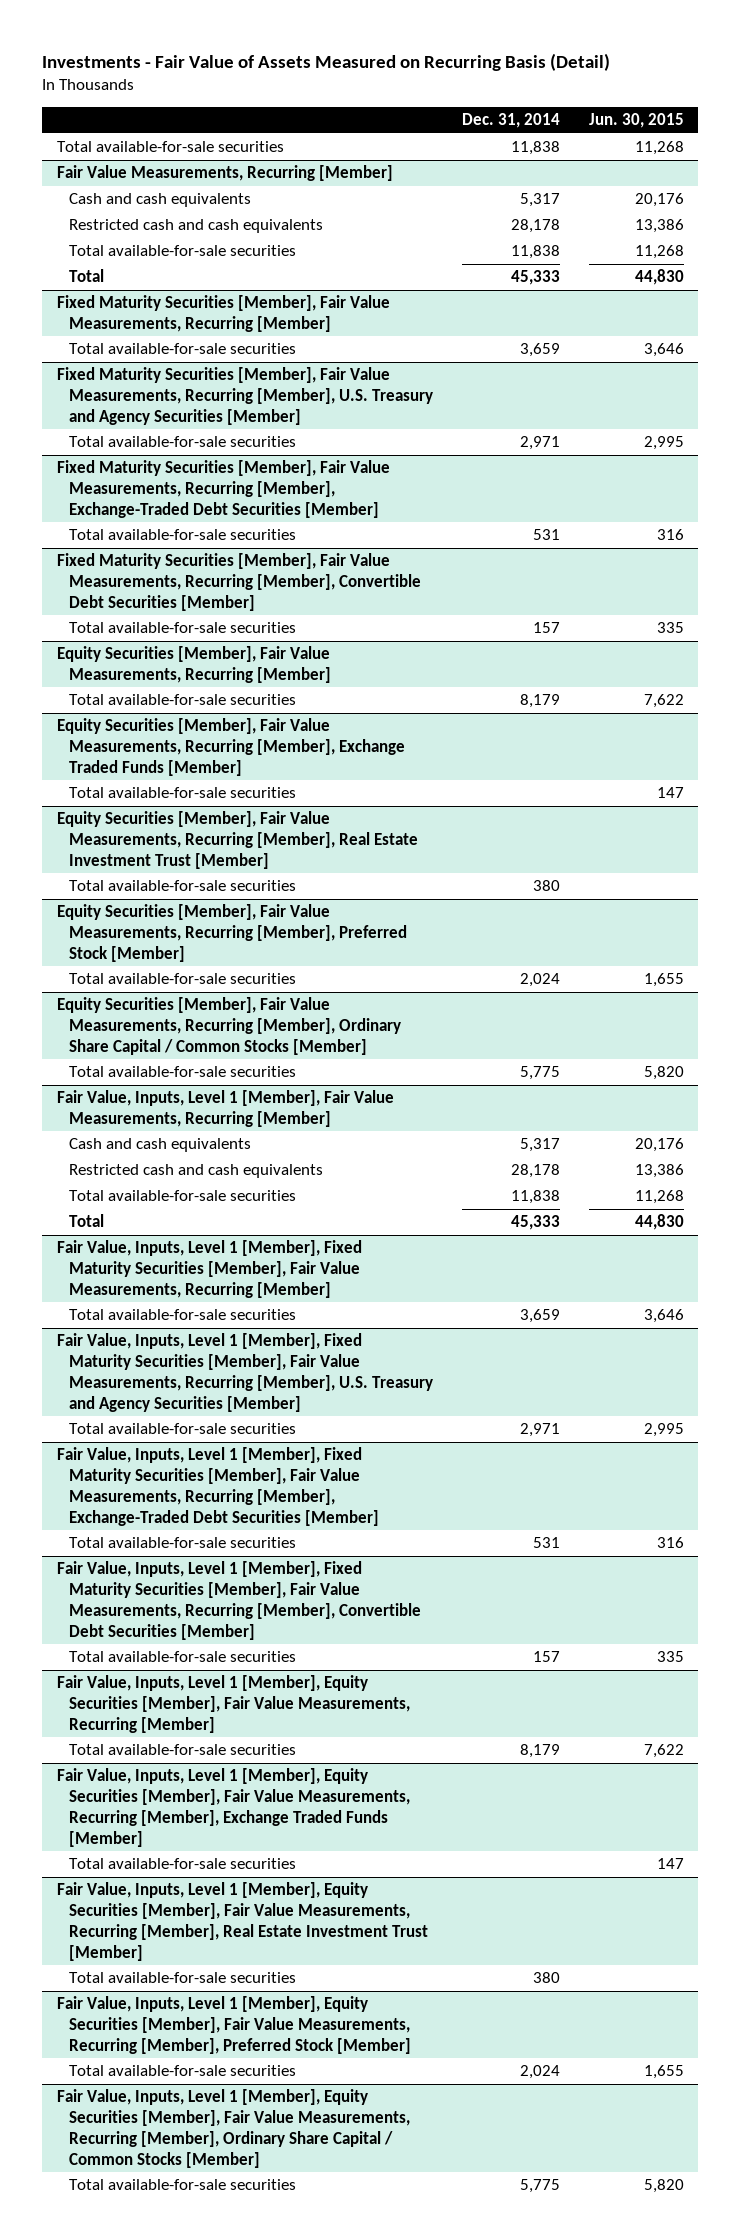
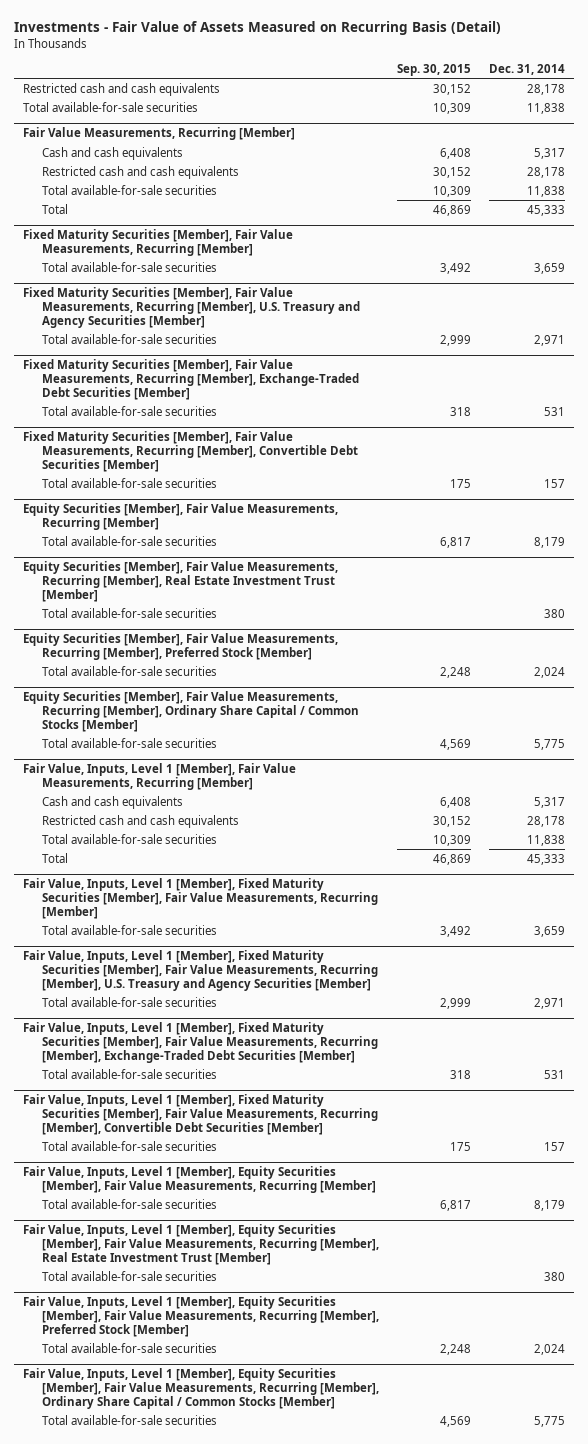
[588,113,684,129] Jun. 30, 2015 -> none
none -> [396,64,471,77] Sep. 30, 2015
none -> [23,82,221,96] Restricted cash and cash equivalents
[56,718,406,776] Equity Securities [Member], Fair Value Measurements, Recurring [Member], Exchange Traded Funds [Member] -> none
[69,787,297,799] Total available-for-sale securities -> none
[56,1768,411,1847] Fair Value, Inputs, Level 1 [Member], Equity Securities [Member], Fair Value Measurements, Recurring [Member], Exchange Traded Funds [Member] -> none
[69,1858,297,1870] Total available-for-sale securities -> none

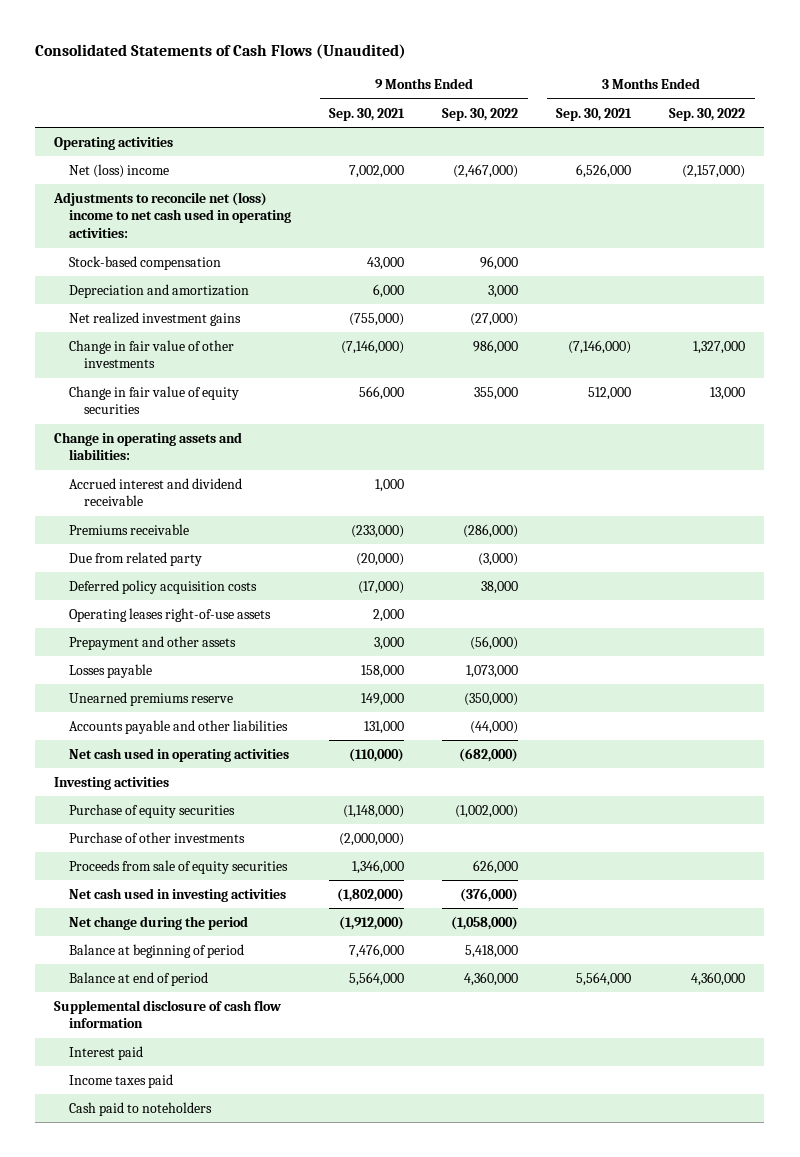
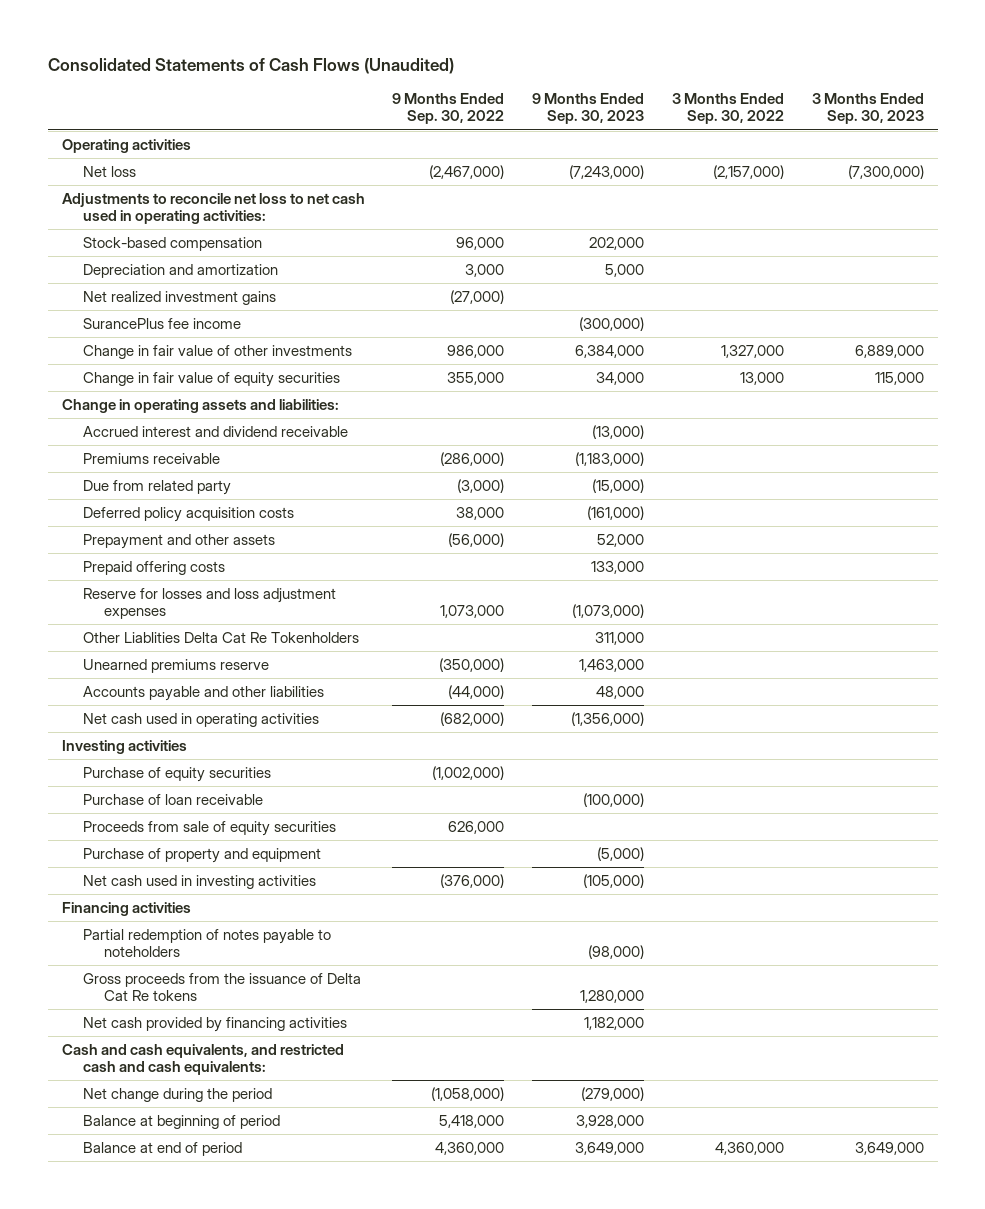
[329,107,406,121] Sep. 30, 2021 -> none
[556,107,633,121] Sep. 30, 2021 -> none
none -> [532,93,645,125] 9 Months Ended Sep. 30, 2023
none -> [811,93,924,125] 3 Months Ended Sep. 30, 2023
[69,163,170,178] Net (loss) income -> [82,165,136,177] Net loss
[53,191,292,239] Adjustments to reconcile net (loss) income to net cash used in operating activities: -> [61,192,365,225] Adjustments to reconcile net loss to net cash used in operating activities:
none -> [82,317,241,329] SurancePlus fee income
[69,607,272,622] Operating leases right-of-use assets -> none
none -> [82,560,225,575] Prepaid offering costs
[69,663,153,678] Losses payable -> [82,587,336,620] Reserve for losses and loss adjustment expenses
none -> [82,631,359,643] Other Liablities Delta Cat Re Tokenholders
[69,831,246,843] Purchase of other investments -> none
none -> [82,793,263,805] Purchase of loan receivable
none -> [82,847,321,863] Purchase of property and equipment
none -> [61,901,191,916] Financing activities
none -> [82,928,331,958] Partial redemption of notes payable to noteholders
none -> [82,972,361,1002] Gross proceeds from the issuance of Delta Cat Re tokens
none -> [82,1016,347,1032] Net cash provided by financing activities
none -> [61,1043,344,1076] Cash and cash equivalents, and restricted cash and cash equivalents:
[54,999,282,1029] Supplemental disclosure of cash flow information -> none
[69,1045,144,1060] Interest paid -> none
[69,1073,174,1088] Income taxes paid -> none
[69,1101,213,1116] Cash paid to noteholders -> none

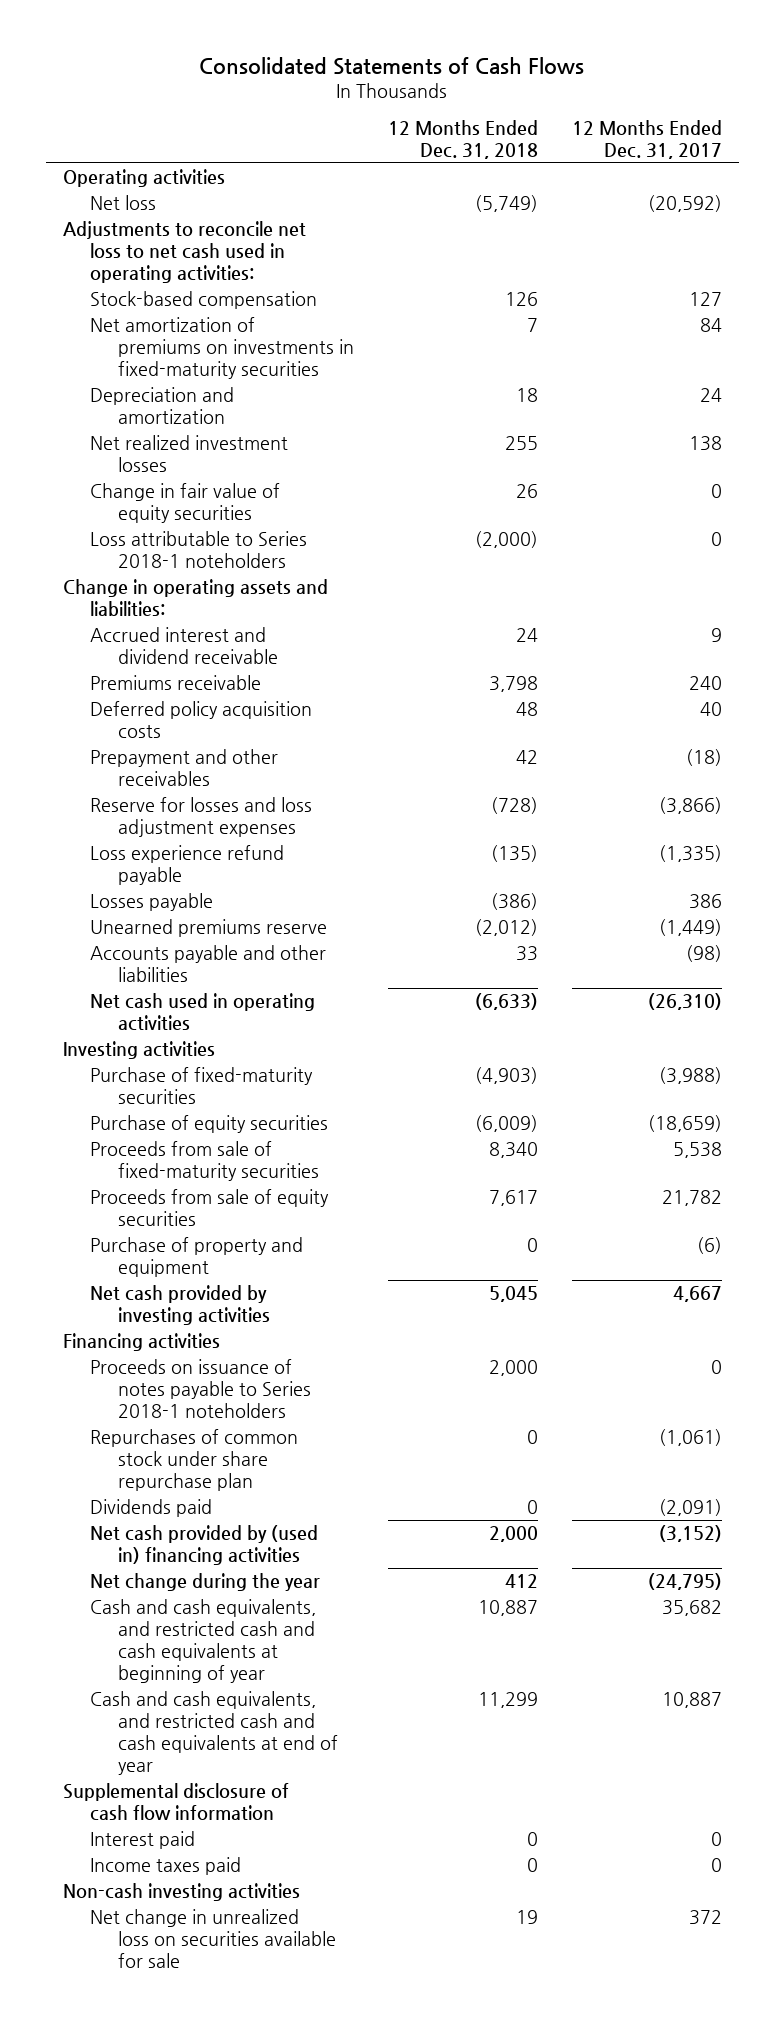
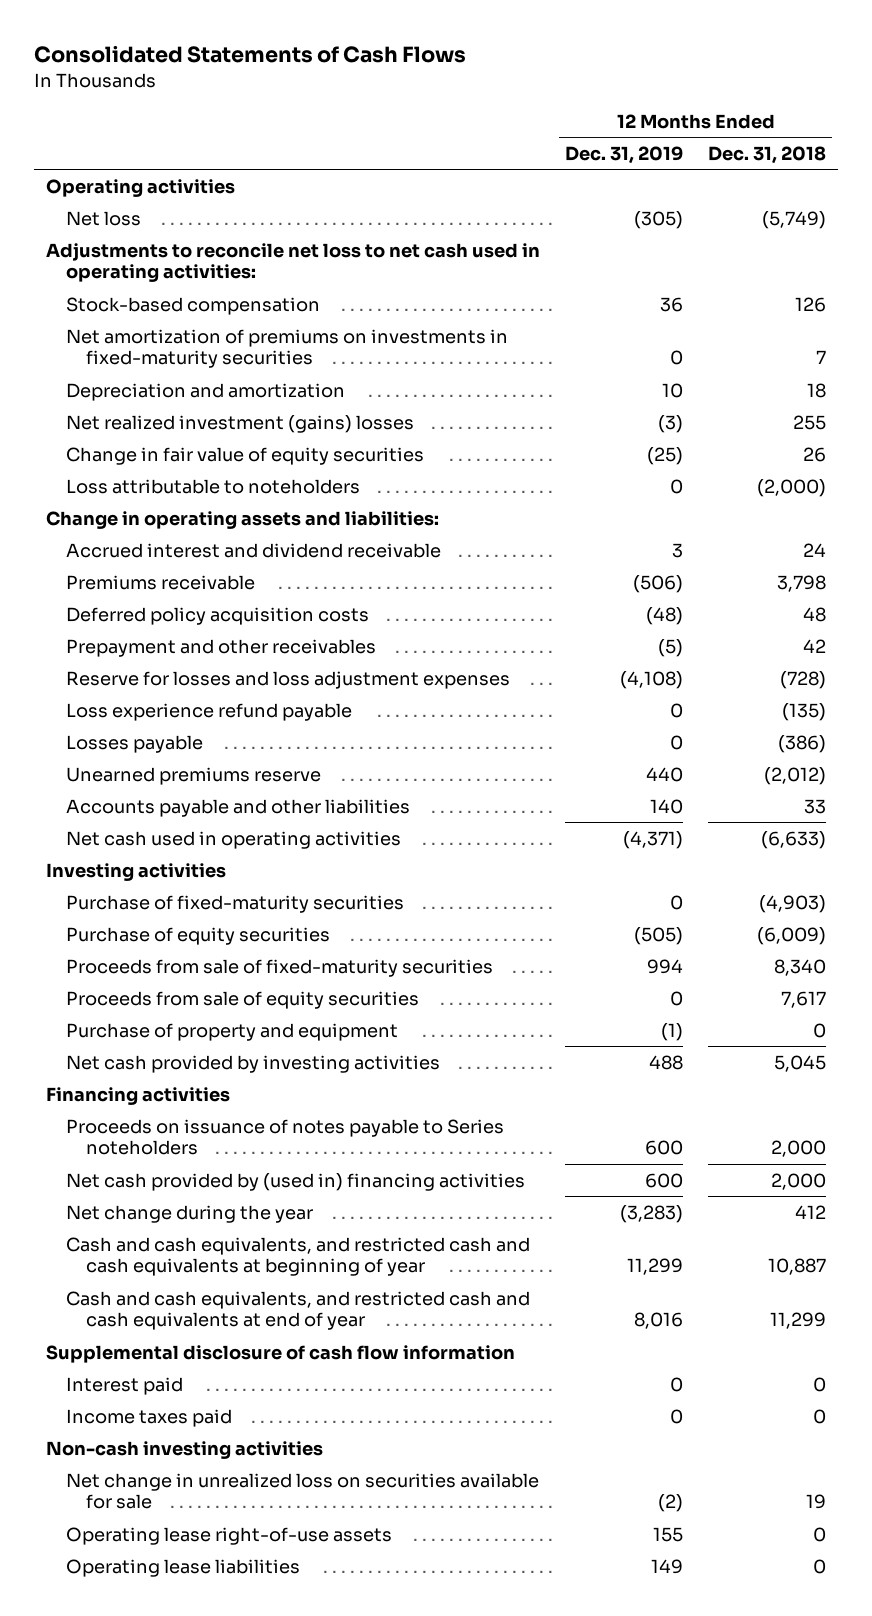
[571,120,722,160] 12 Months Ended Dec. 31, 2017 -> none
none -> [565,145,684,164] Dec. 31, 2019
[90,435,289,473] Net realized investment losses -> [66,414,415,433] Net realized investment (gains) losses
[90,531,308,569] Loss attributable to Series 2018-1 noteholders -> [66,478,361,494] Loss attributable to noteholders
[90,1429,299,1491] Repurchases of common stock under share repurchase plan -> none
[90,1499,213,1518] Dividends paid -> none
[90,1359,311,1418] Proceeds on issuance of notes payable to Series 2018-1 noteholders -> [66,1118,505,1156] Proceeds on issuance of notes payable to Series noteholders
none -> [66,1526,393,1545] Operating lease right-of-use assets
none -> [66,1558,301,1577] Operating lease liabilities

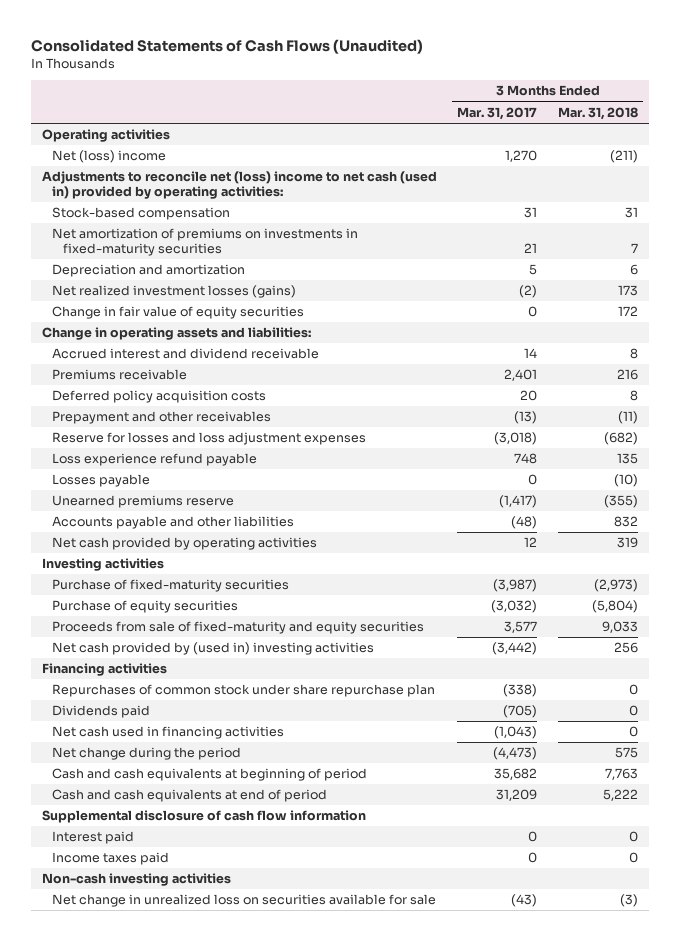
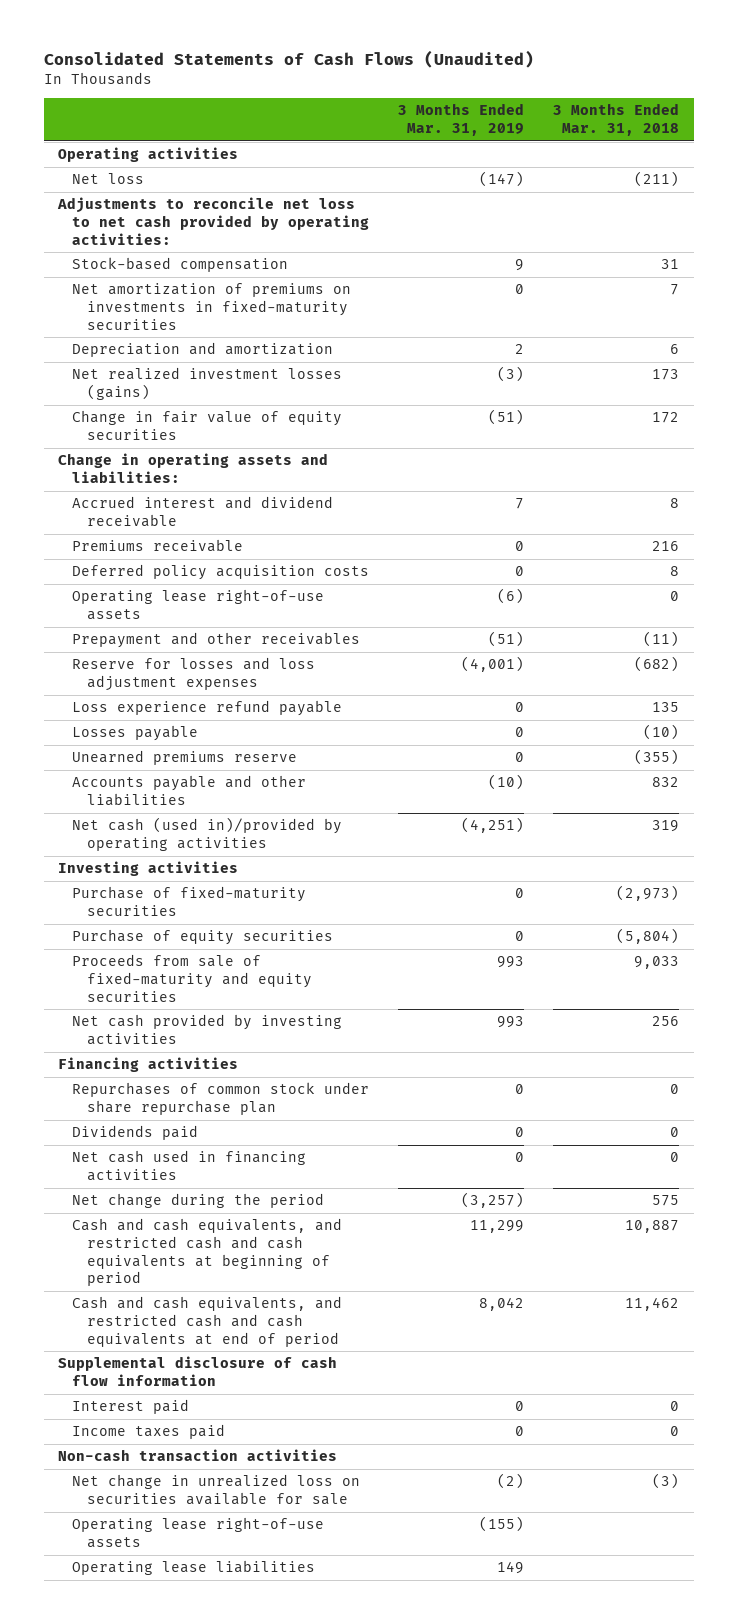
[457,106,538,120] Mar. 31, 2017 -> none
none -> [398,103,525,136] 3 Months Ended Mar. 31, 2019
[52,150,167,164] Net (loss) income -> [72,173,145,185] Net loss
[41,171,437,200] Adjustments to reconcile net (loss) income to net cash (used in) provided by operating activities: -> [57,197,370,245] Adjustments to reconcile net loss to net cash provided by operating activities:
none -> [72,589,325,621] Operating lease right-of-use assets
[52,537,318,551] Net cash provided by operating activities -> [72,817,343,852] Net cash (used in)/provided by operating activities
[52,642,375,656] Net cash provided by (used in) investing activities -> [72,1014,343,1046] Net cash provided by investing activities
[52,768,368,782] Cash and cash equivalents at beginning of period -> [72,1218,343,1287] Cash and cash equivalents, and restricted cash and cash equivalents at beginning of period
[605,768,639,781] 7,763 -> [625,1220,680,1234] 10,887
[52,789,328,803] Cash and cash equivalents at end of period -> [72,1296,343,1347] Cash and cash equivalents, and restricted cash and cash equivalents at end of period
[603,789,639,802] 5,222 -> [625,1297,680,1312] 11,462
[41,873,231,887] Non-cash investing activities -> [58,1449,338,1462] Non-cash transaction activities
none -> [72,1517,325,1549] Operating lease right-of-use assets
none -> [72,1560,316,1576] Operating lease liabilities

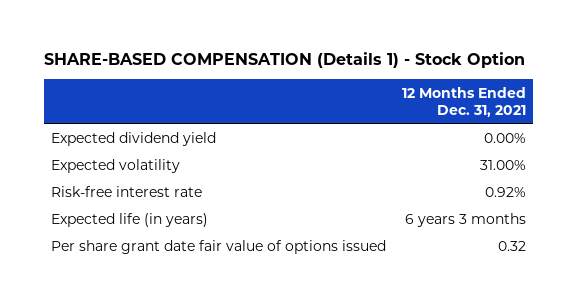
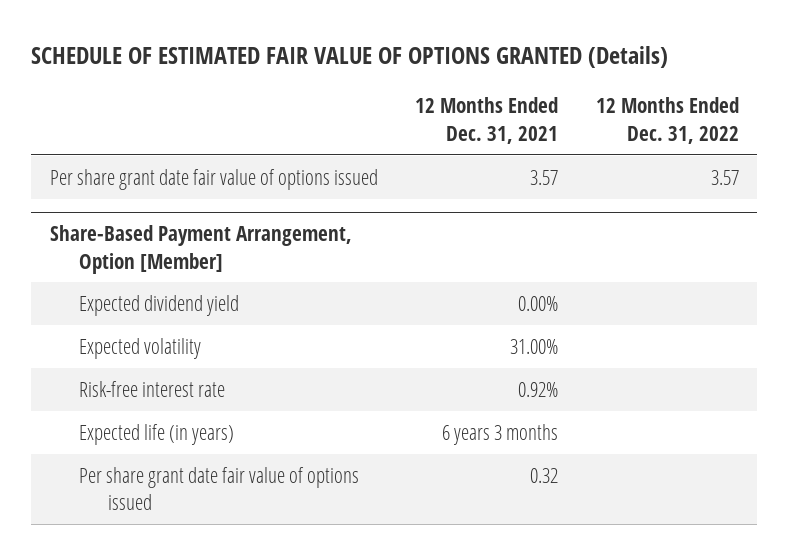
[43,52,525,69] SHARE-BASED COMPENSATION (Details 1) - Stock Option -> [30,45,668,68] SCHEDULE OF ESTIMATED FAIR VALUE OF OPTIONS GRANTED (Details)
none -> [595,97,739,144] 12 Months Ended Dec. 31, 2022
none -> [49,168,378,190] Per share grant date fair value of options issued
none -> [49,225,352,274] Share-Based Payment Arrangement, Option [Member]

